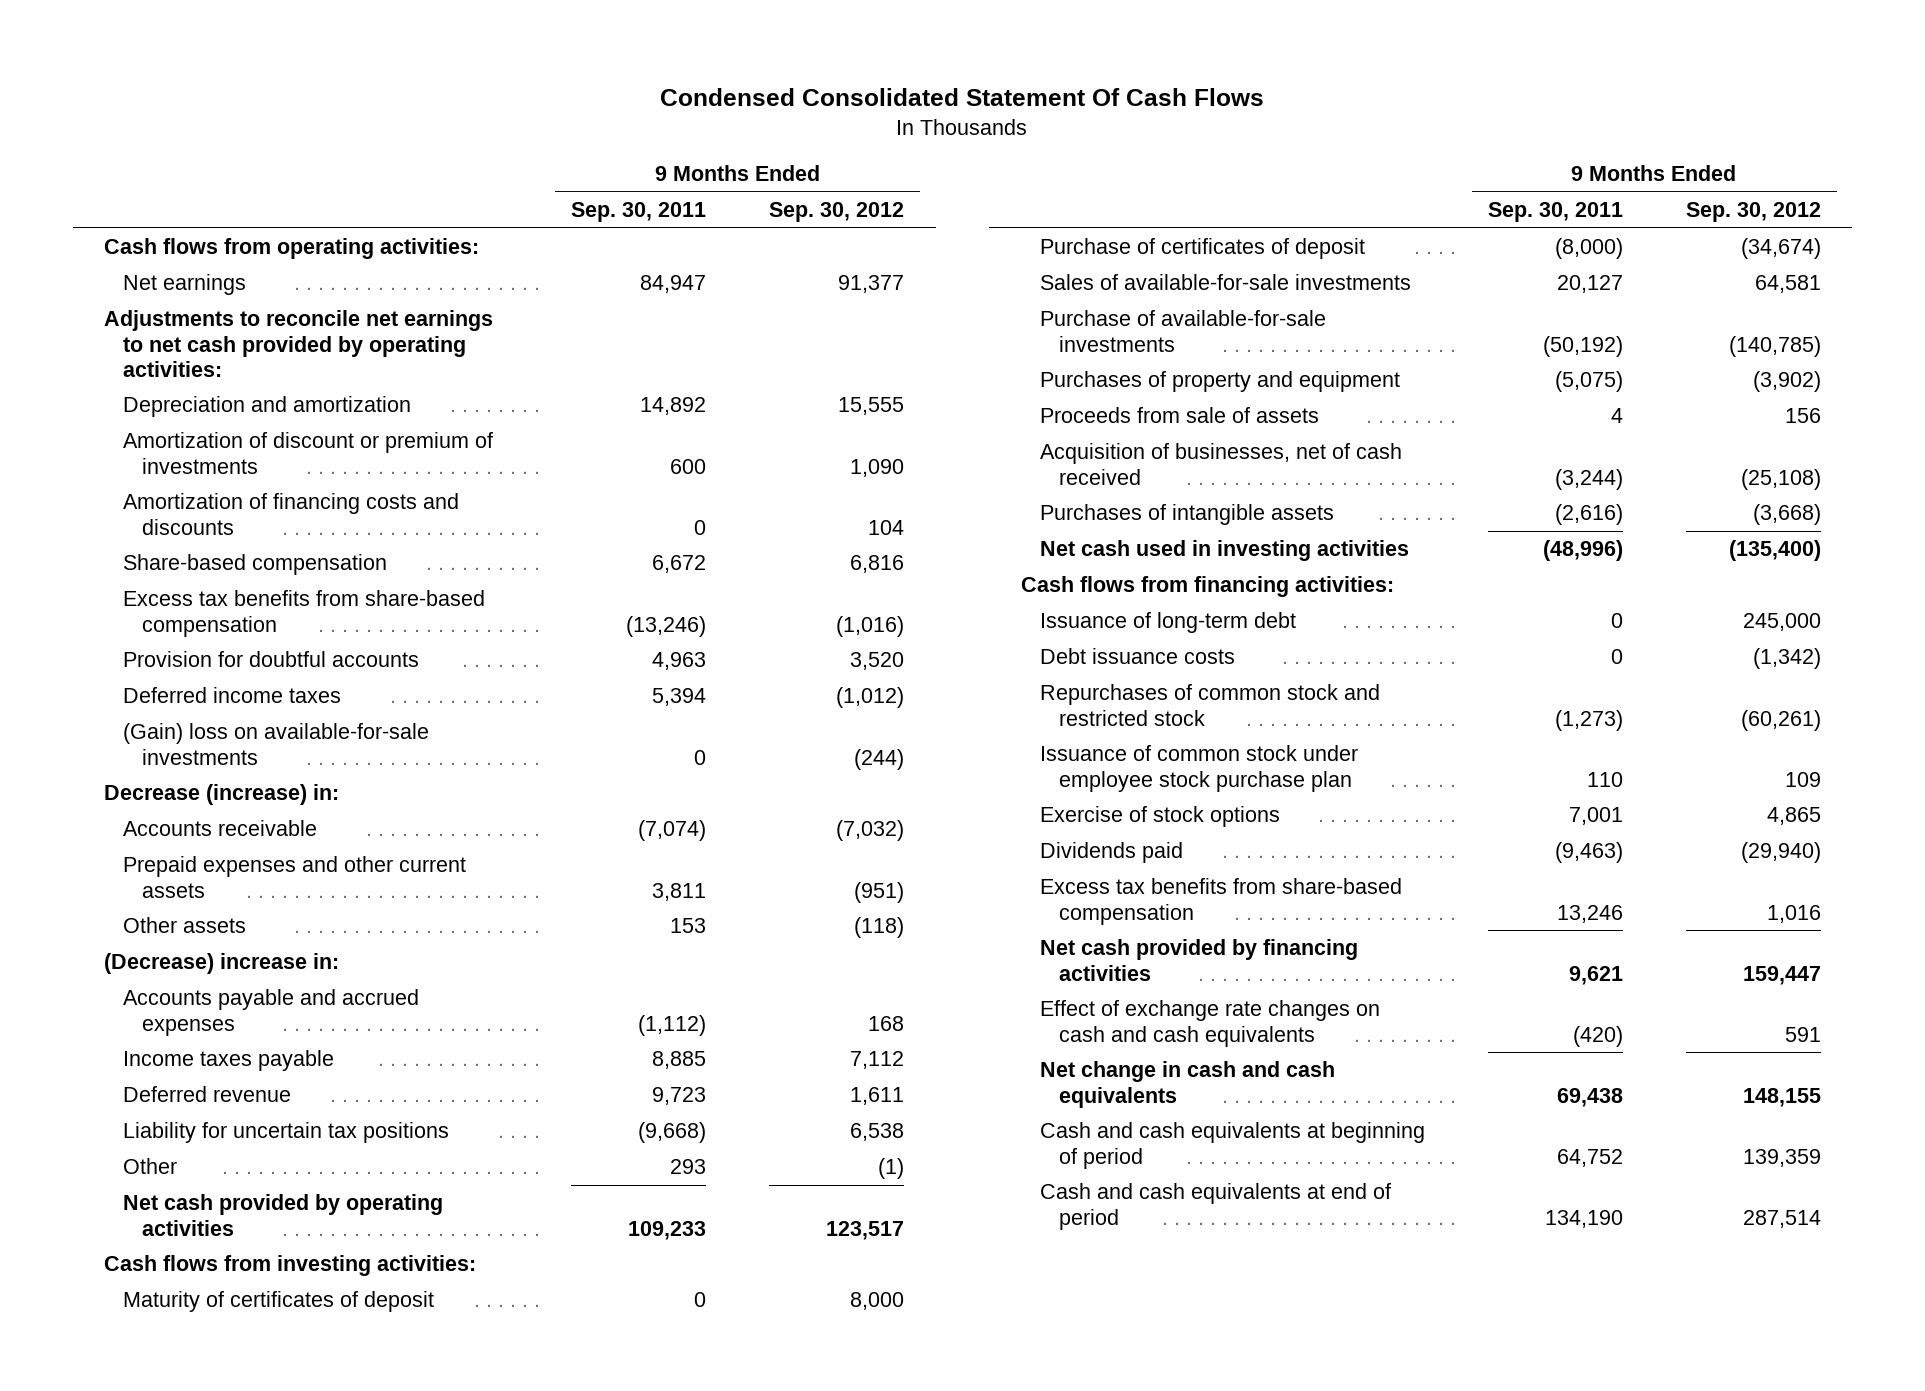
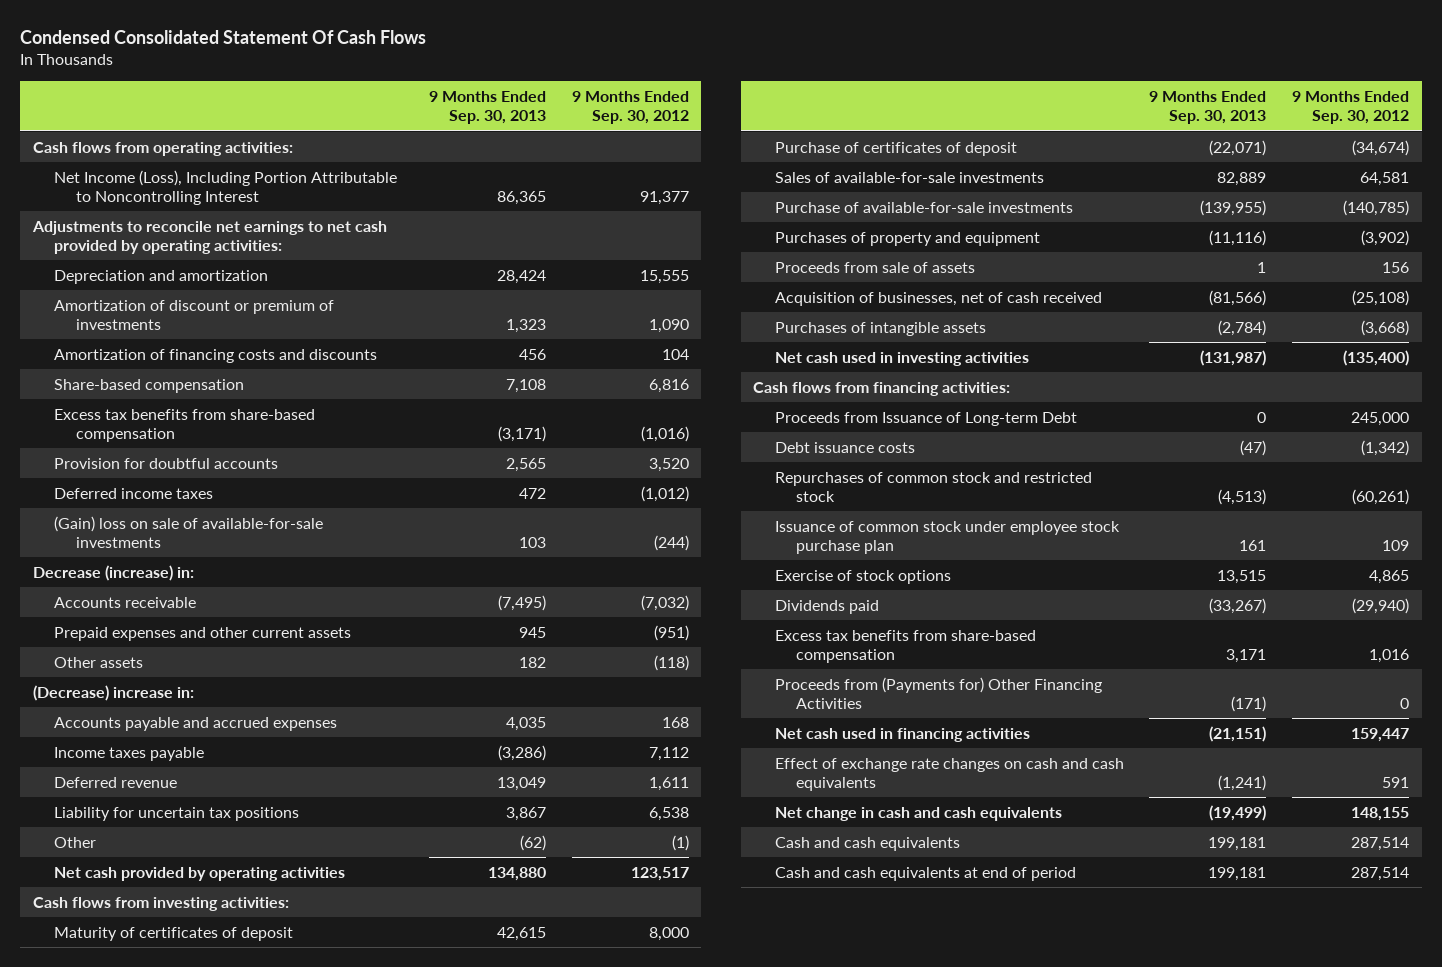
[571,202,707,223] Sep. 30, 2011 -> none
none -> [429,90,547,125] 9 Months Ended Sep. 30, 2013
[123,274,247,296] Net earnings -> [54,169,398,206] Net Income (Loss), Including Portion Attributable to Noncontrolling Interest
[123,723,430,765] (Gain) loss on available-for-sale investments -> [54,515,324,549] (Gain) loss on sale of available-for-sale investments
[1039,612,1296,634] Issuance of long-term debt -> [774,411,1077,426] Proceeds from Issuance of Long-term Debt
none -> [774,676,1102,710] Proceeds from (Payments for) Other Financing Activities
[1039,939,1358,981] Net cash provided by financing activities -> [774,727,1030,742] Net cash used in financing activities
[1039,1122,1425,1169] Cash and cash equivalents at beginning of period -> [774,836,960,851] Cash and cash equivalents
[1742,1148,1821,1167] 139,359 -> [1351,836,1410,851] 287,514

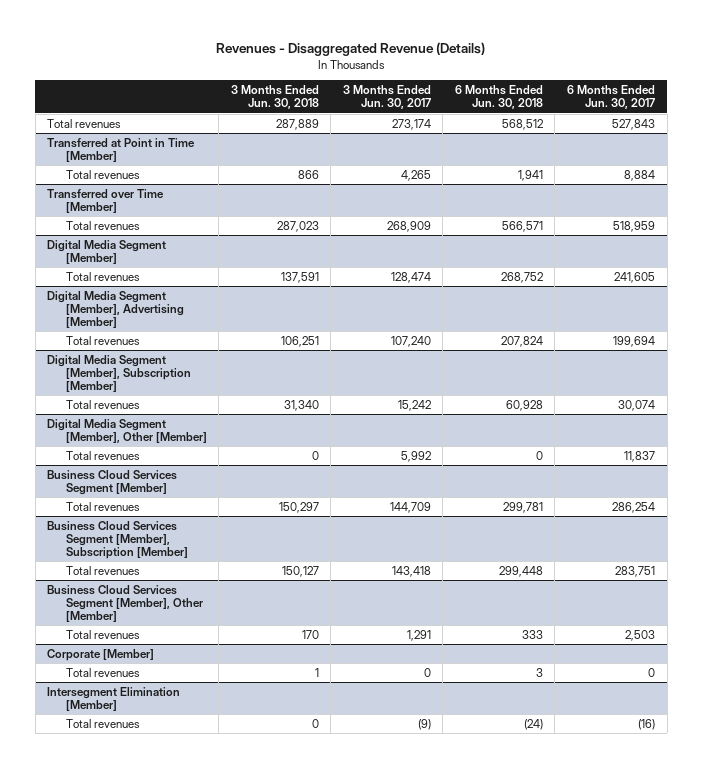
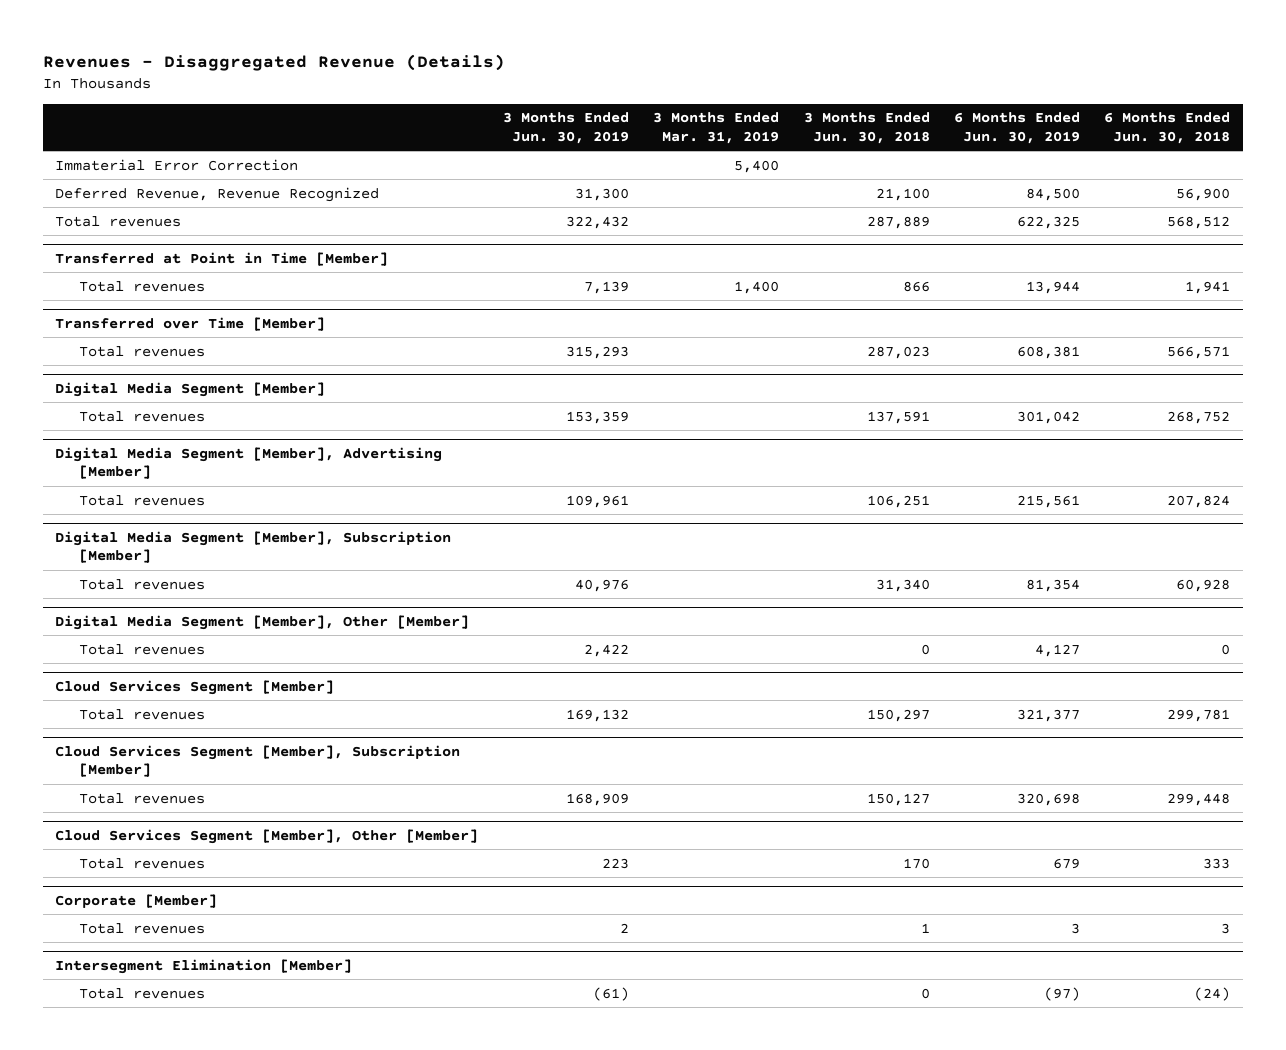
[342,85,431,110] 3 Months Ended Jun. 30, 2017 -> none
[566,85,655,110] 6 Months Ended Jun. 30, 2017 -> none
none -> [502,112,629,144] 3 Months Ended Jun. 30, 2019
none -> [653,112,780,144] 3 Months Ended Mar. 31, 2019
none -> [953,112,1080,144] 6 Months Ended Jun. 30, 2019
none -> [55,158,299,171] Immaterial Error Correction
none -> [55,186,380,202] Deferred Revenue, Revenue Recognized
[47,469,178,495] Business Cloud Services Segment [Member] -> [55,679,335,695] Cloud Services Segment [Member]
[47,520,188,560] Business Cloud Services Segment [Member], Subscription [Member] -> [55,744,461,778] Cloud Services Segment [Member], Subscription [Member]
[47,584,203,623] Business Cloud Services Segment [Member], Other [Member] -> [55,828,479,844] Cloud Services Segment [Member], Other [Member]

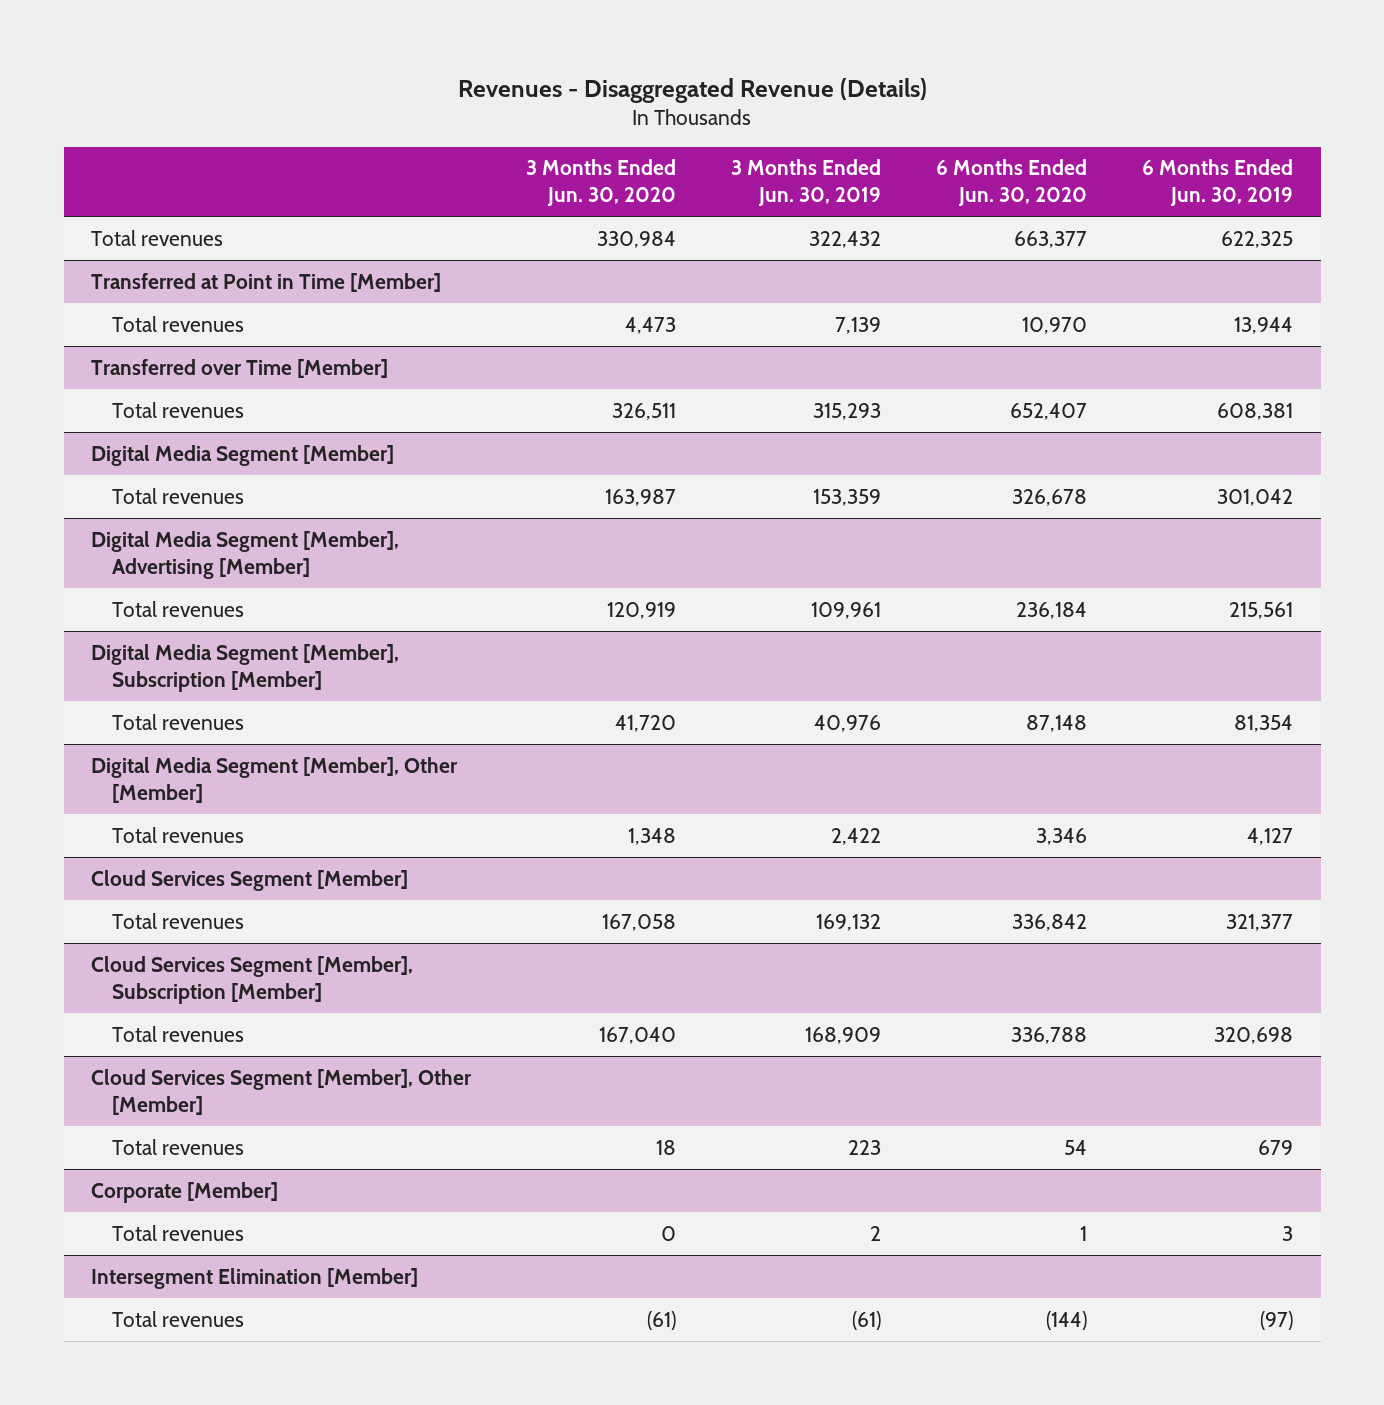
[653,112,780,144] 3 Months Ended Mar. 31, 2019 -> none
[803,112,930,144] 3 Months Ended Jun. 30, 2018 -> none
[1104,112,1231,144] 6 Months Ended Jun. 30, 2018 -> none
none -> [526,159,677,207] 3 Months Ended Jun. 30, 2020
none -> [936,159,1088,207] 6 Months Ended Jun. 30, 2020
[55,158,299,171] Immaterial Error Correction -> none
[55,186,380,202] Deferred Revenue, Revenue Recognized -> none

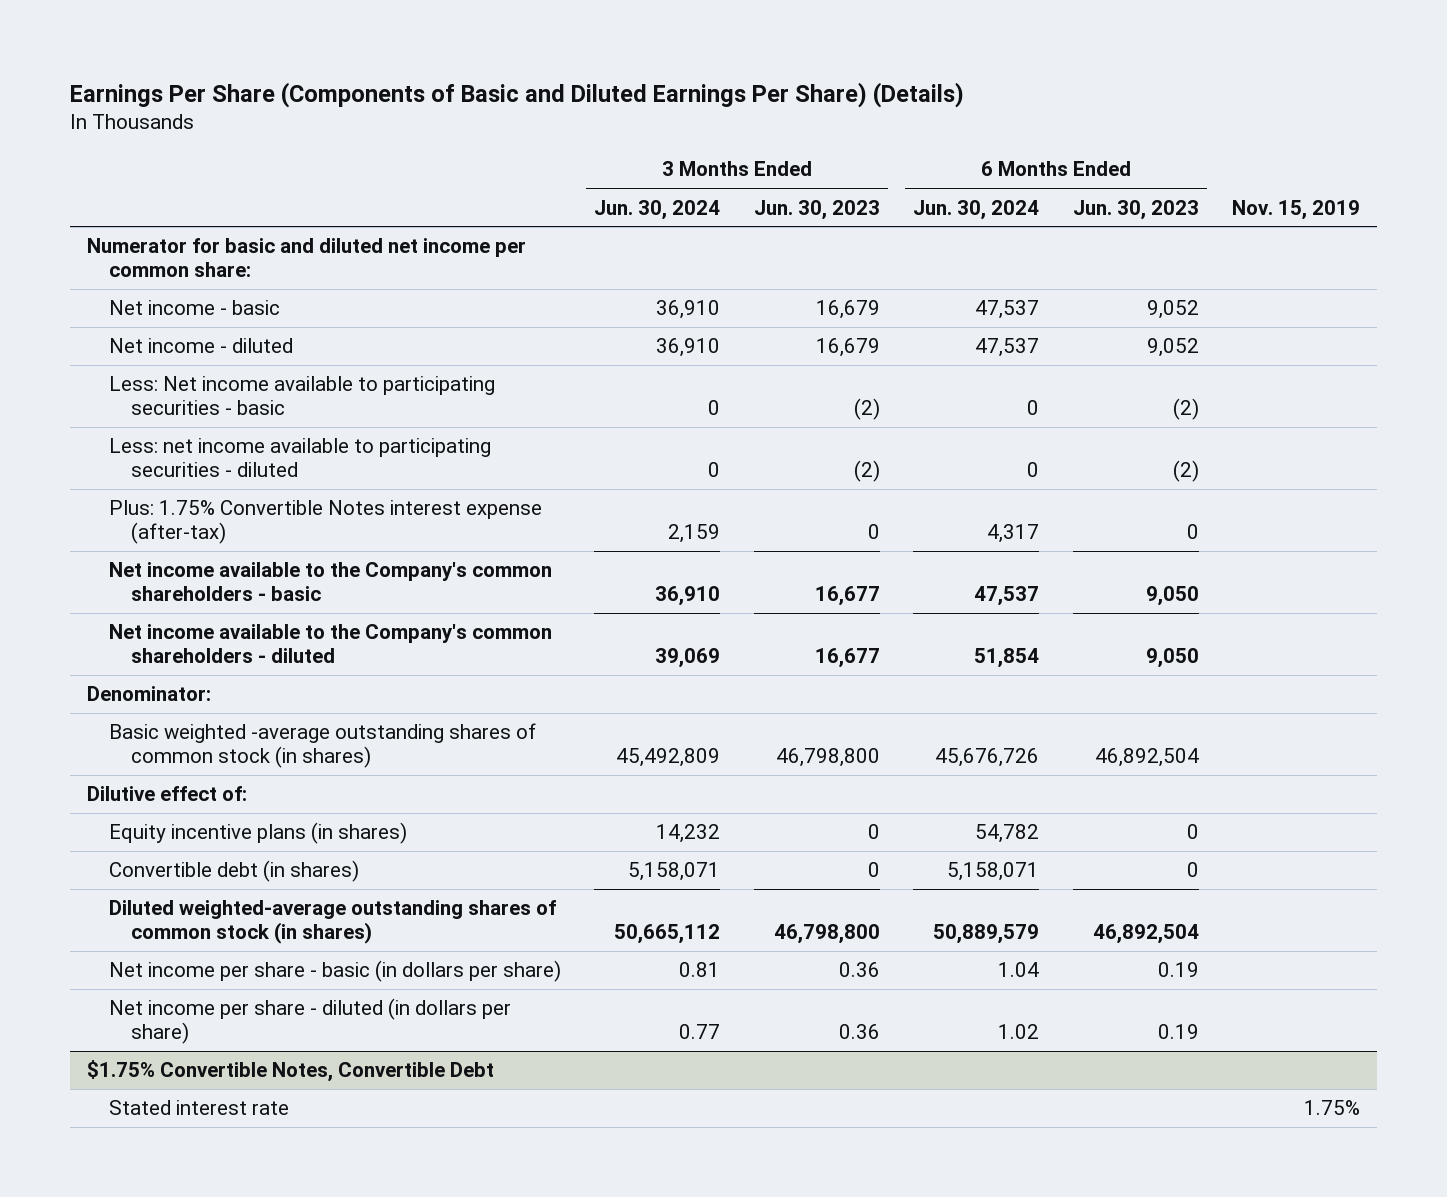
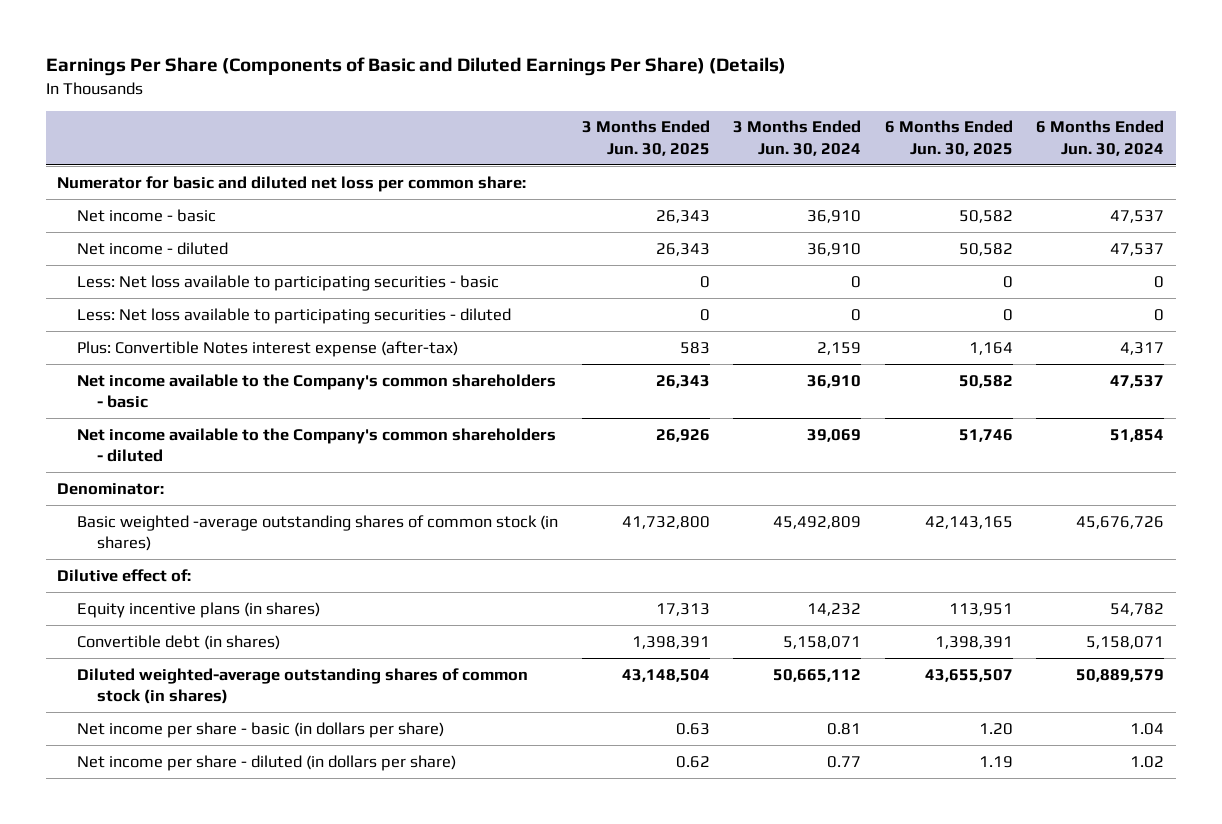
[753,199,880,220] Jun. 30, 2023 -> none
[1072,199,1199,220] Jun. 30, 2023 -> none
[1232,199,1361,220] Nov. 15, 2019 -> none
none -> [581,120,710,156] 3 Months Ended Jun. 30, 2025
none -> [884,120,1013,156] 6 Months Ended Jun. 30, 2025
[86,238,526,277] Numerator for basic and diluted net income per common share: -> [57,175,527,192] Numerator for basic and diluted net loss per common share:
[108,376,495,415] Less: Net income available to participating securities - basic -> [77,274,500,291] Less: Net loss available to participating securities - basic
[108,438,491,477] Less: net income available to participating securities - diluted -> [77,307,512,324] Less: Net loss available to participating securities - diluted
[108,500,542,544] Plus: 1.75% Convertible Notes interest expense (after-tax) -> [77,340,459,357] Plus: Convertible Notes interest expense (after-tax)
[86,1060,494,1083] $1.75% Convertible Notes, Convertible Debt -> none
[108,1100,289,1116] Stated interest rate -> none

